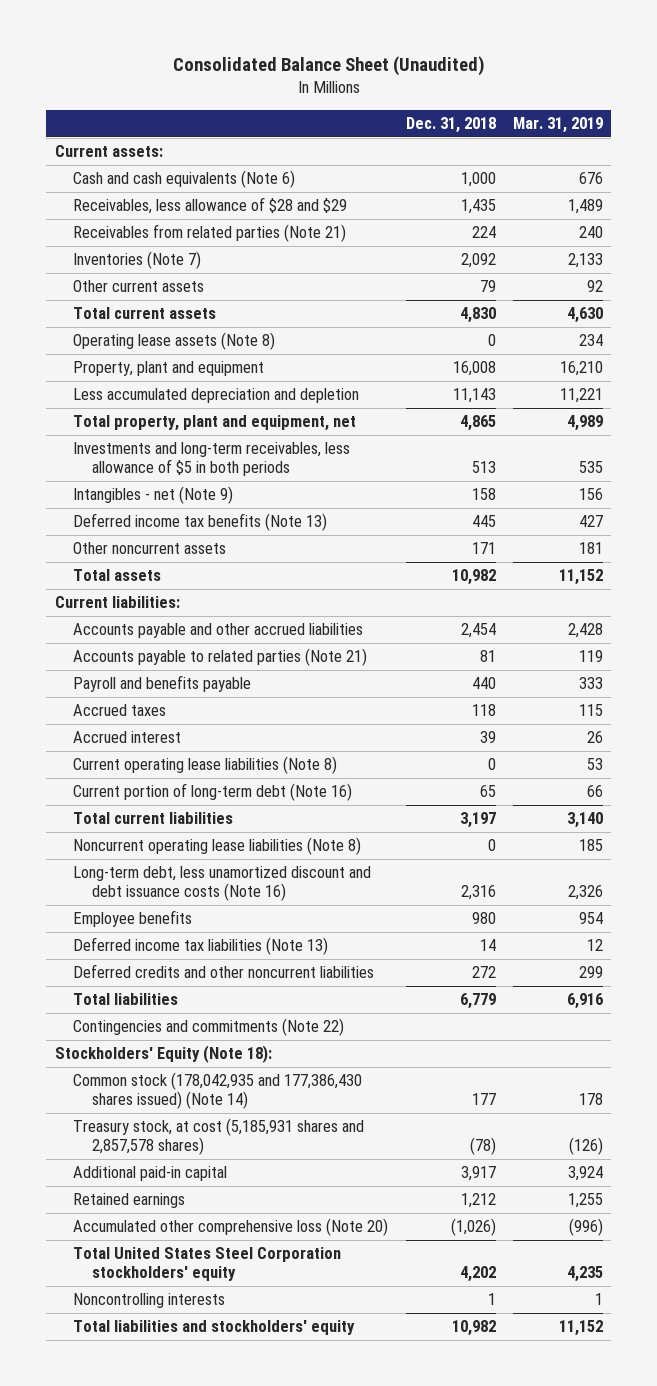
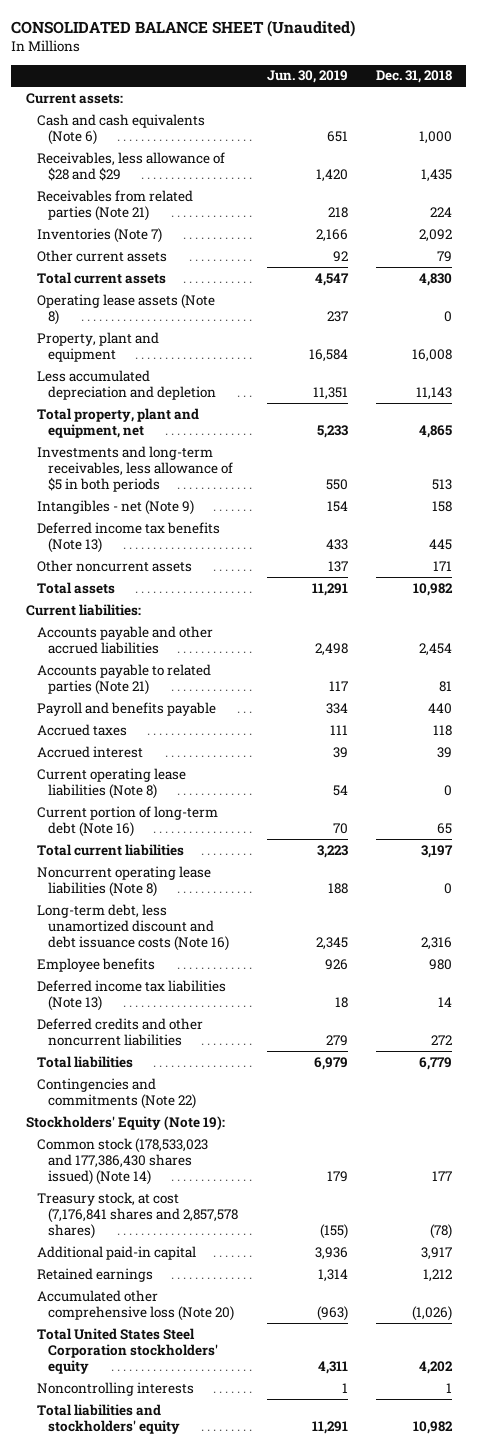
[172,56,485,77] Consolidated Balance Sheet (Unaudited) -> [11,19,356,37] CONSOLIDATED BALANCE SHEET (Unaudited)
[512,117,603,134] Mar. 31, 2019 -> none
none -> [266,70,348,84] Jun. 30, 2019
[54,1045,272,1064] Stockholders' Equity (Note 18): -> [25,1115,225,1130] Stockholders' Equity (Note 19):
[73,1072,363,1110] Common stock (178,042,935 and 177,386,430 shares issued) (Note 14) -> [36,1137,208,1186] Common stock (178,533,023 and 177,386,430 shares issued) (Note 14)
[73,1118,365,1156] Treasury stock, at cost (5,185,931 shares and 2,857,578 shares) -> [36,1191,239,1240] Treasury stock, at cost (7,176,841 shares and 2,857,578 shares)

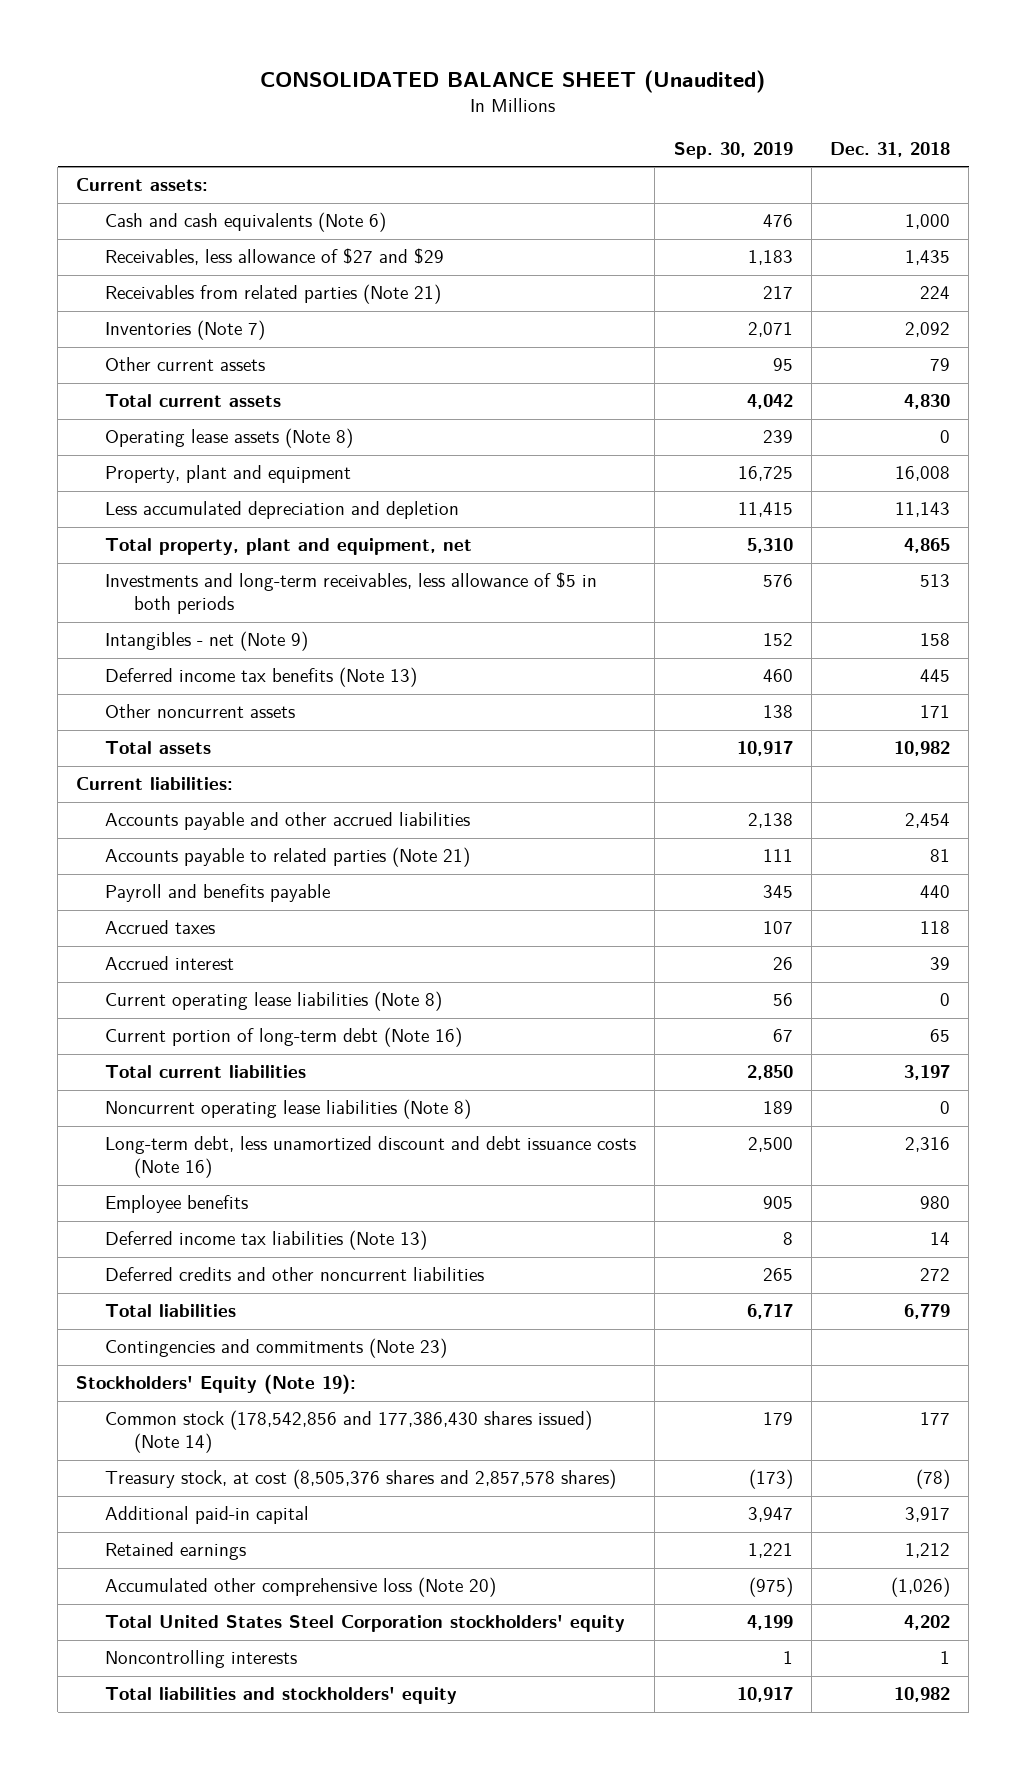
[266,70,348,84] Jun. 30, 2019 -> none
none -> [673,141,793,159] Sep. 30, 2019
[36,151,225,182] Receivables, less allowance of $28 and $29 -> [105,248,445,266] Receivables, less allowance of $27 and $29
[36,1077,197,1110] Contingencies and commitments (Note 22) -> [105,1338,448,1359] Contingencies and commitments (Note 23)
[36,1137,208,1186] Common stock (178,533,023 and 177,386,430 shares issued) (Note 14) -> [105,1410,593,1454] Common stock (178,542,856 and 177,386,430 shares issued) (Note 14)
[36,1191,239,1240] Treasury stock, at cost (7,176,841 shares and 2,857,578 shares) -> [105,1469,617,1490] Treasury stock, at cost (8,505,376 shares and 2,857,578 shares)

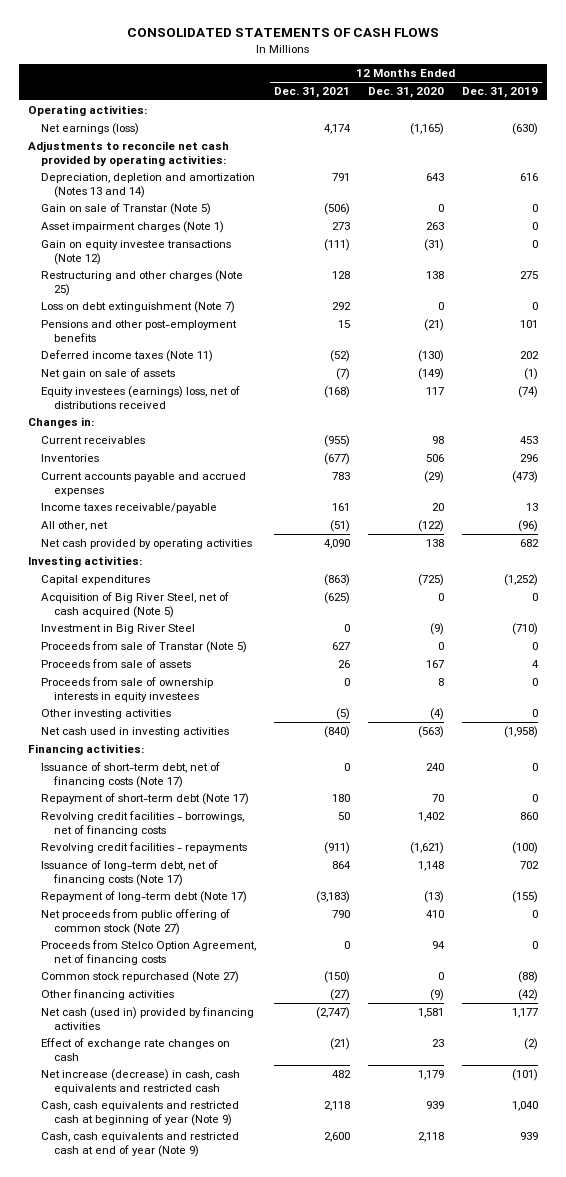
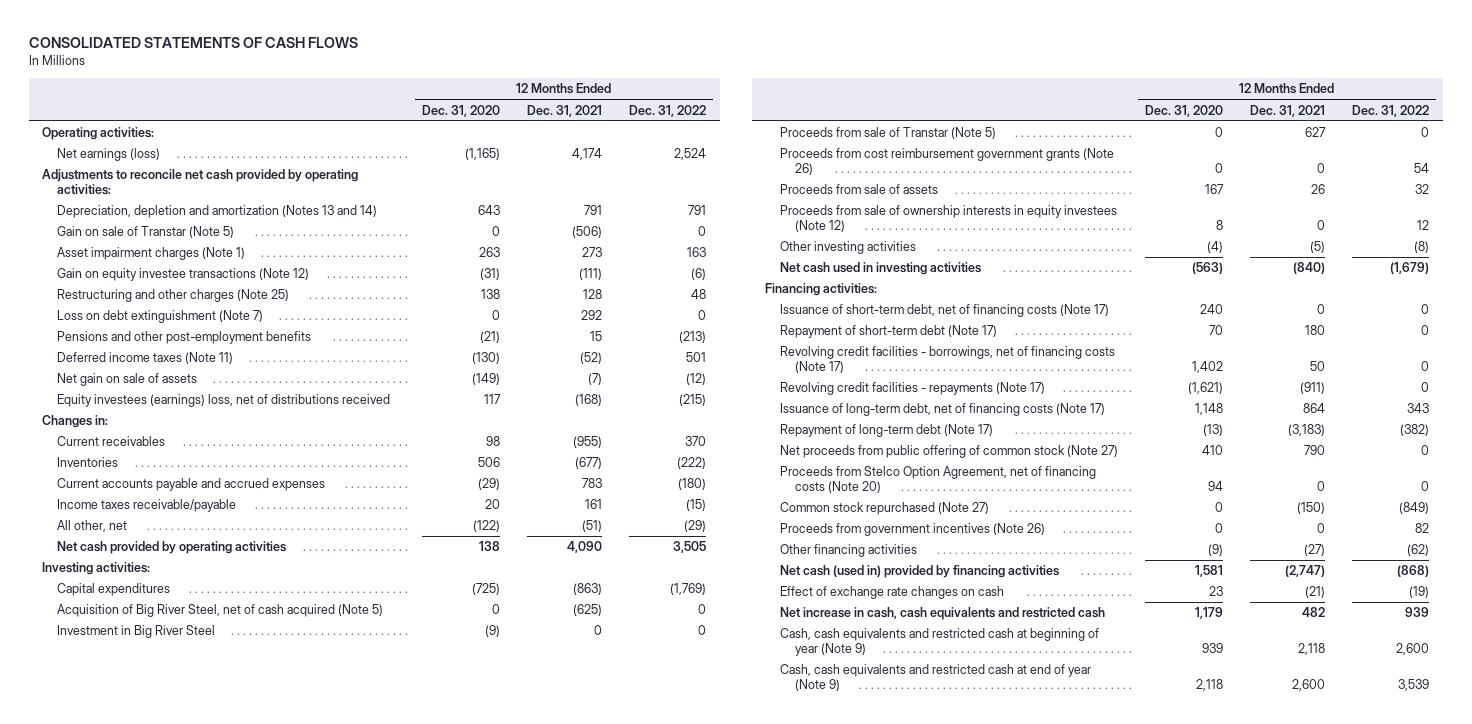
[461,87,538,99] Dec. 31, 2019 -> none
none -> [629,104,707,117] Dec. 31, 2022
none -> [780,148,1115,175] Proceeds from cost reimbursement government grants (Note 26)
[41,676,214,702] Proceeds from sale of ownership interests in equity investees -> [780,205,1118,232] Proceeds from sale of ownership interests in equity investees (Note 12)
[41,810,245,836] Revolving credit facilities - borrowings, net of financing costs -> [780,346,1116,373] Revolving credit facilities - borrowings, net of financing costs (Note 17)
[41,841,248,853] Revolving credit facilities - repayments -> [780,382,1046,396] Revolving credit facilities - repayments (Note 17)
[41,939,257,965] Proceeds from Stelco Option Agreement, net of financing costs -> [780,466,1097,493] Proceeds from Stelco Option Agreement, net of financing costs (Note 20)
none -> [780,523,1046,537] Proceeds from government incentives (Note 26)
[41,1068,241,1094] Net increase (decrease) in cash, cash equivalents and restricted cash -> [780,607,1106,621] Net increase in cash, cash equivalents and restricted cash

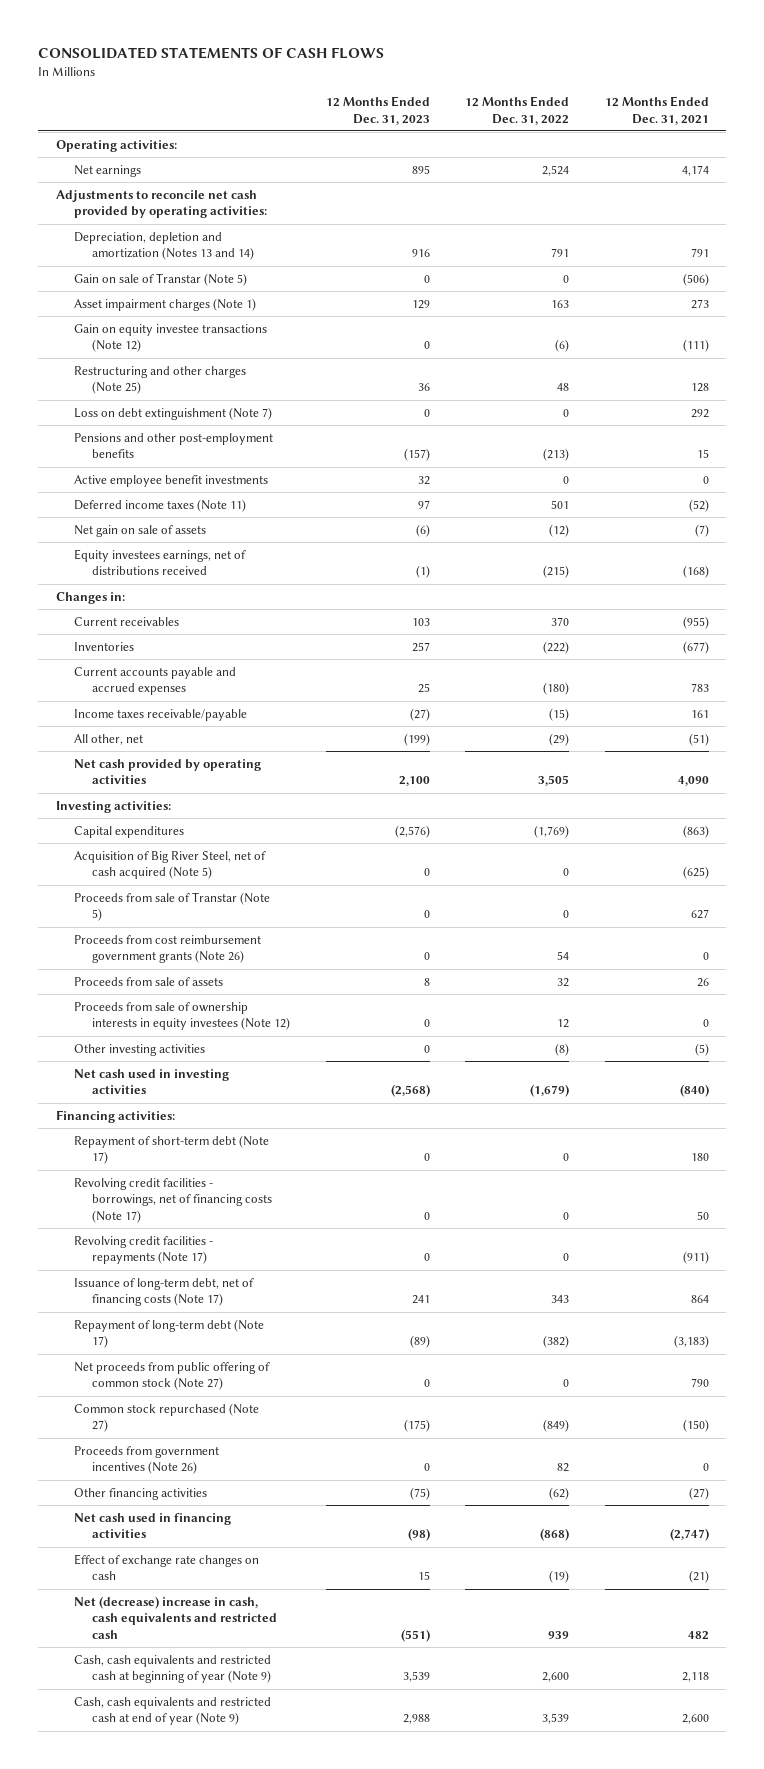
[422,104,501,117] Dec. 31, 2020 -> none
none -> [325,95,430,125] 12 Months Ended Dec. 31, 2023
[56,148,160,162] Net earnings (loss) -> [74,164,142,177] Net earnings
none -> [74,474,269,487] Active employee benefit investments
[56,394,390,408] Equity investees (earnings) loss, net of distributions received -> [74,548,247,576] Equity investees earnings, net of distributions received
[56,625,215,639] Investment in Big River Steel -> none
[780,304,1110,318] Issuance of short-term debt, net of financing costs (Note 17) -> none
[780,466,1097,493] Proceeds from Stelco Option Agreement, net of financing costs (Note 20) -> none
[780,565,1060,579] Net cash (used in) provided by financing activities -> [74,1512,232,1539] Net cash used in financing activities
[780,607,1106,621] Net increase in cash, cash equivalents and restricted cash -> [74,1595,278,1640] Net (decrease) increase in cash, cash equivalents and restricted cash

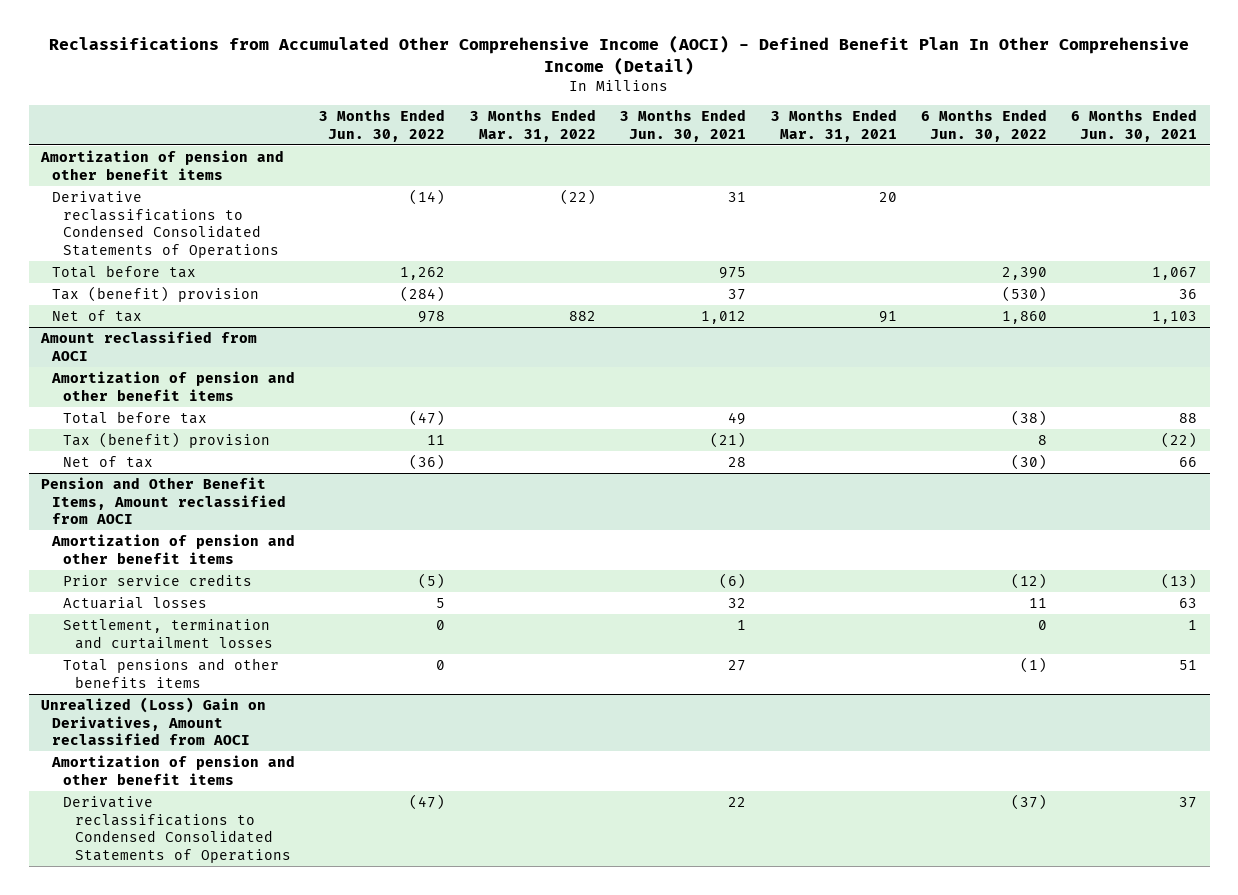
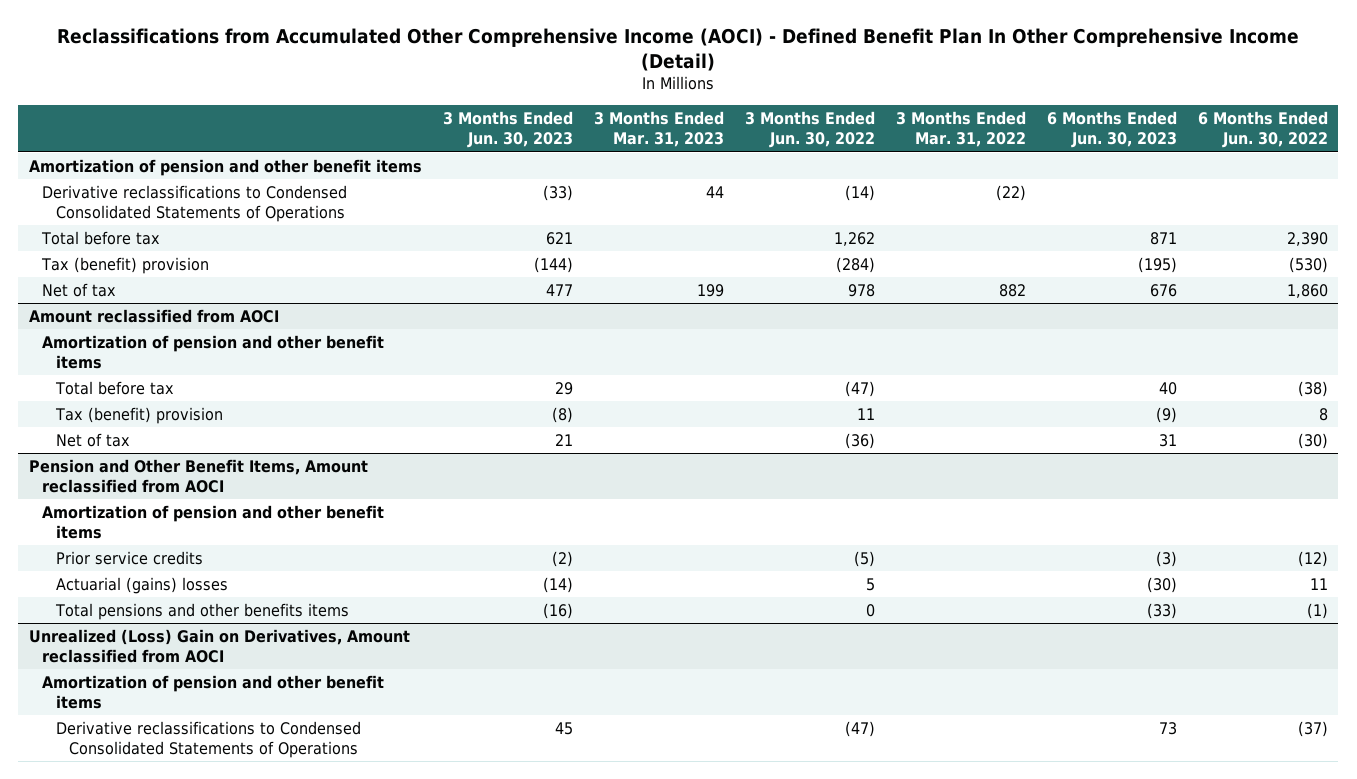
[620,109,747,142] 3 Months Ended Jun. 30, 2021 -> none
[770,109,897,142] 3 Months Ended Mar. 31, 2021 -> none
[1071,109,1198,142] 6 Months Ended Jun. 30, 2021 -> none
none -> [442,111,573,149] 3 Months Ended Jun. 30, 2023
none -> [593,111,724,148] 3 Months Ended Mar. 31, 2023
none -> [1046,111,1177,149] 6 Months Ended Jun. 30, 2023
[63,618,273,649] Settlement, termination and curtailment losses -> none
[63,596,208,609] Actuarial losses -> [55,576,228,594] Actuarial (gains) losses

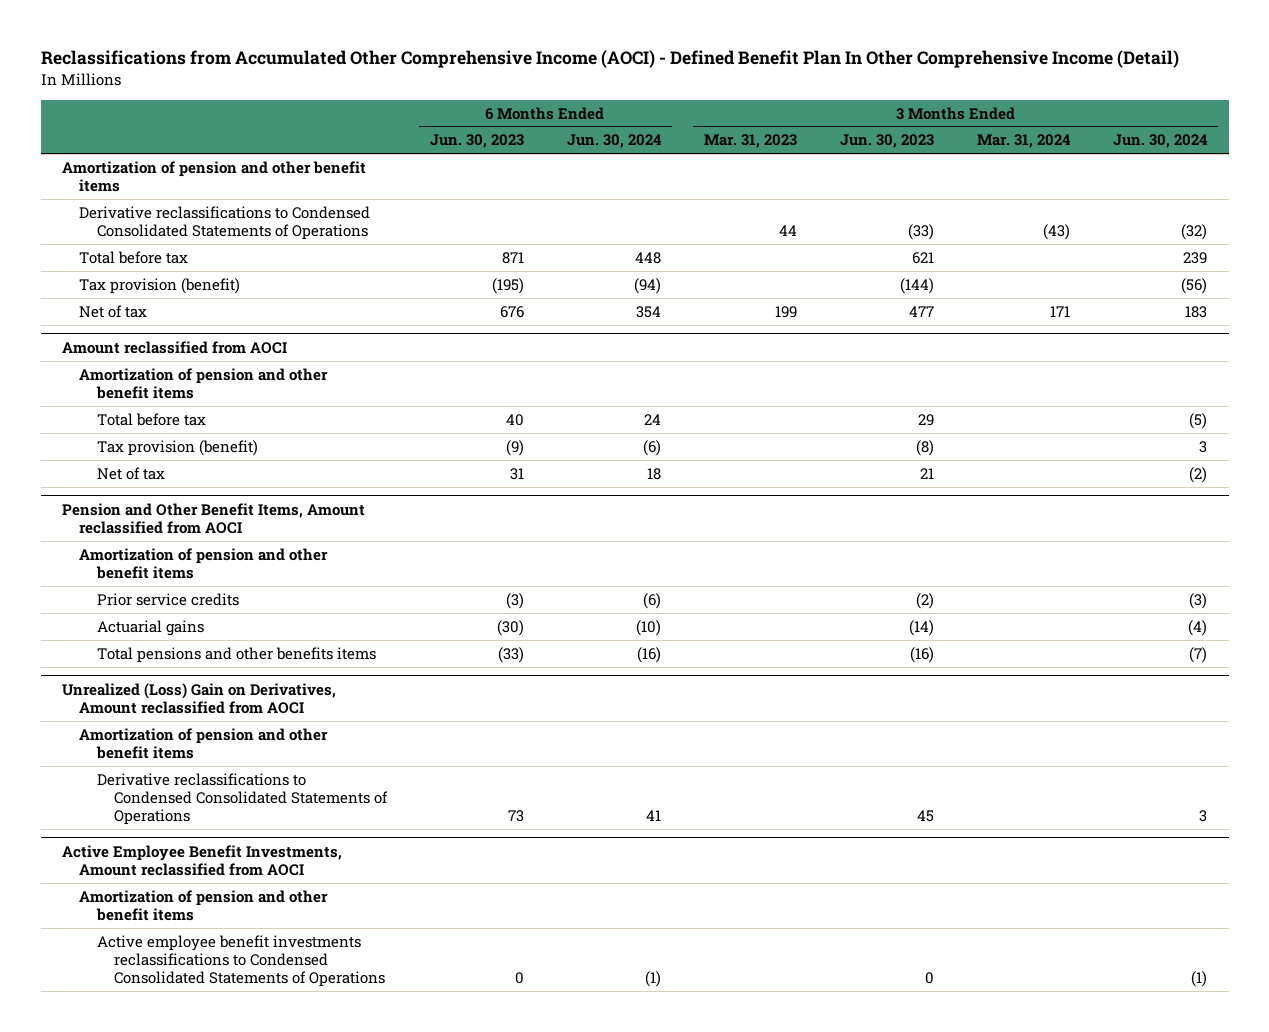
[744,111,875,149] 3 Months Ended Jun. 30, 2022 -> none
[895,111,1026,148] 3 Months Ended Mar. 31, 2022 -> none
[1197,111,1328,149] 6 Months Ended Jun. 30, 2022 -> none
none -> [566,134,662,149] Jun. 30, 2024
none -> [977,134,1072,149] Mar. 31, 2024
none -> [1113,134,1209,149] Jun. 30, 2024
[41,256,210,274] Tax (benefit) provision -> [79,277,241,294] Tax provision (benefit)
[54,406,223,424] Tax (benefit) provision -> [96,439,258,456] Tax provision (benefit)
[55,576,228,594] Actuarial (gains) losses -> [96,619,204,636] Actuarial gains
none -> [62,844,343,876] Active Employee Benefit Investments, Amount reclassified from AOCI
none -> [79,889,329,921] Amortization of pension and other benefit items
none -> [96,934,385,987] Active employee benefit investments reclassifications to Condensed Consolidated Statements of Operations

